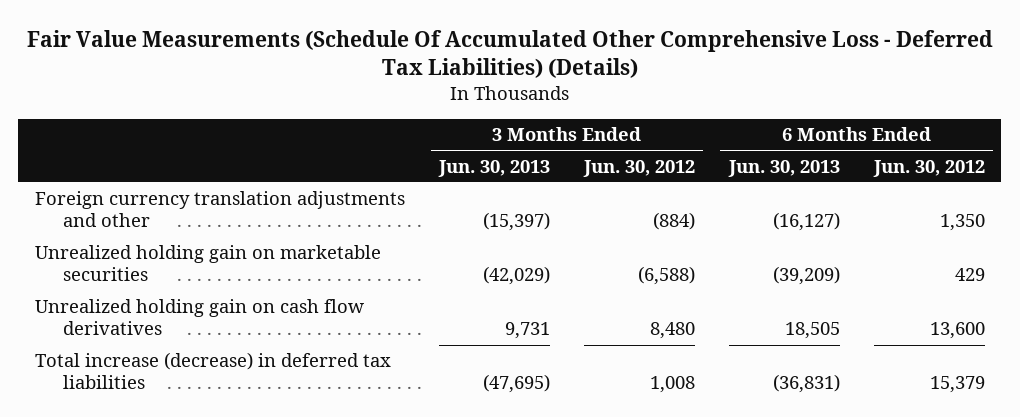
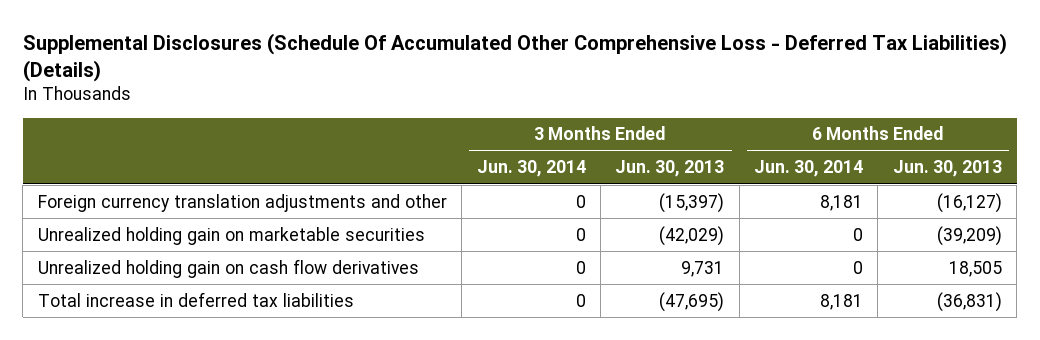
[26,29,993,79] Fair Value Measurements (Schedule Of Accumulated Other Comprehensive Loss - Deferred Tax Liabilities) (Details) -> [22,32,1007,82] Supplemental Disclosures (Schedule Of Accumulated Other Comprehensive Loss - Deferred Tax Liabilities) (Details)
[582,159,695,177] Jun. 30, 2012 -> none
[872,159,985,177] Jun. 30, 2012 -> none
none -> [476,160,586,178] Jun. 30, 2014
none -> [754,160,864,178] Jun. 30, 2014
[35,352,392,390] Total increase (decrease) in deferred tax liabilities -> [37,291,354,307] Total increase in deferred tax liabilities

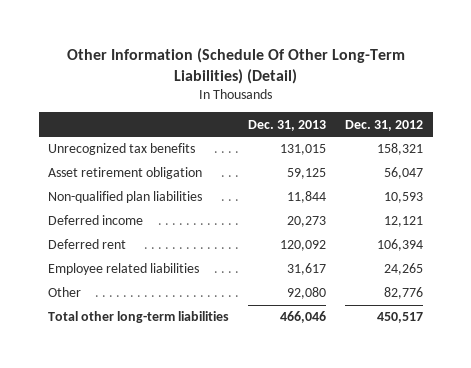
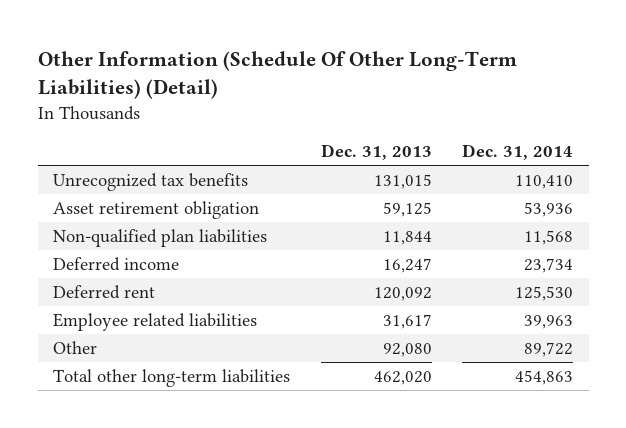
[345,119,424,131] Dec. 31, 2012 -> none
none -> [462,144,574,161] Dec. 31, 2014
[287,216,327,228] 20,273 -> [382,257,432,273] 16,247
[280,311,327,324] 466,046 -> [373,370,432,385] 462,020

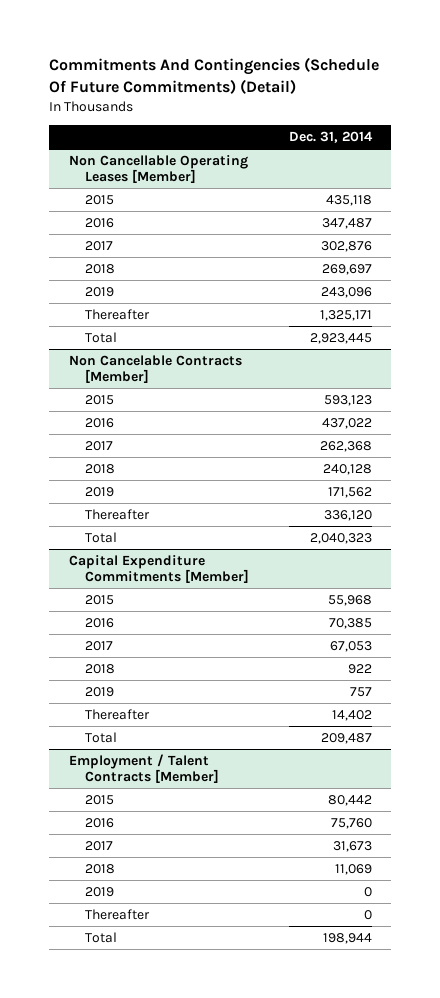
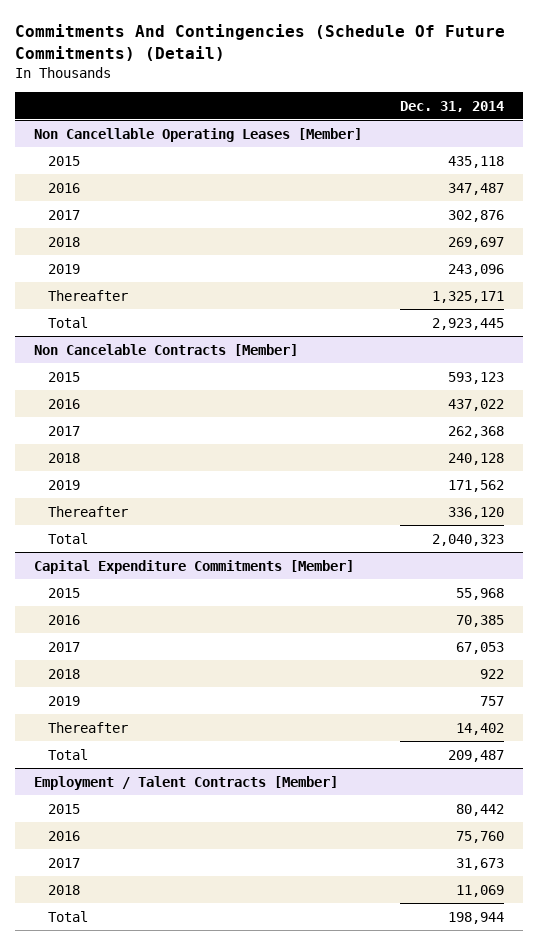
[84,886,114,897] 2019 -> none
[84,908,150,920] Thereafter -> none

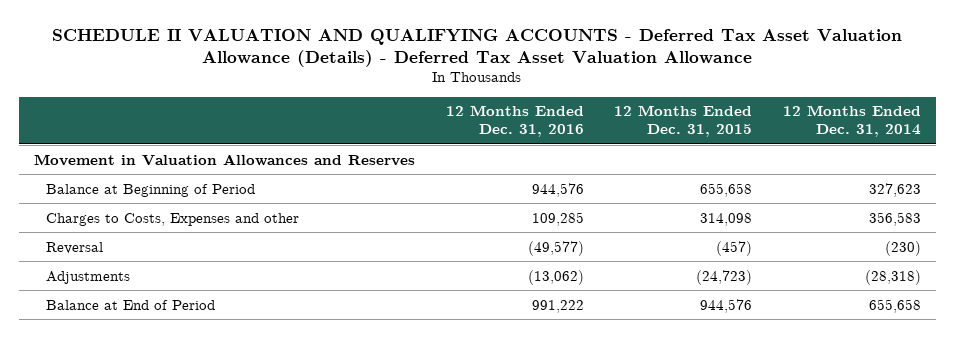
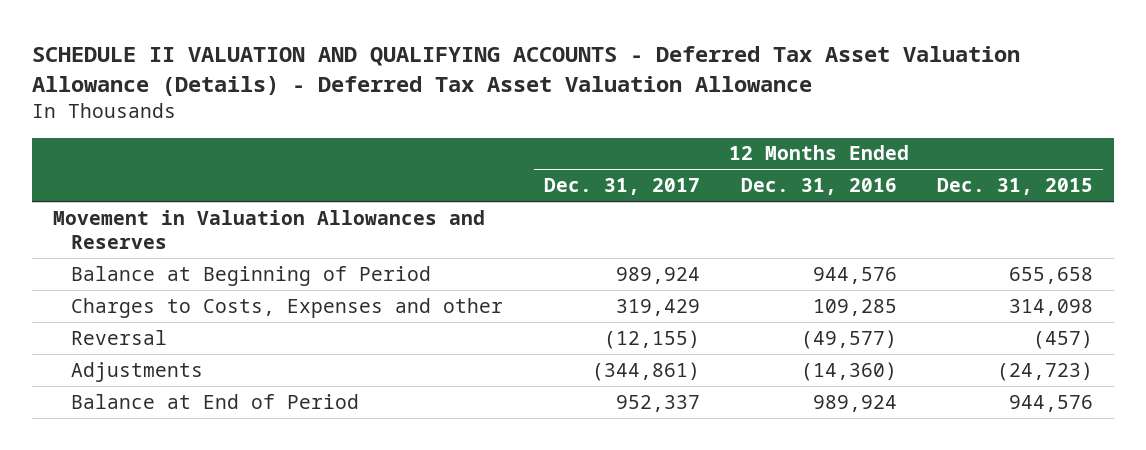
[782,105,921,138] 12 Months Ended Dec. 31, 2014 -> none
none -> [543,178,700,196] Dec. 31, 2017
[527,269,584,285] (13,062) -> [800,361,897,381] (14,360)
[531,299,584,313] 991,222 -> [812,394,897,412] 989,924

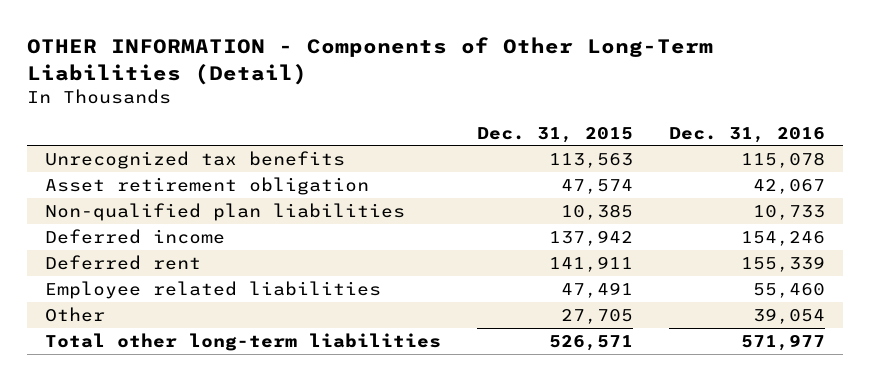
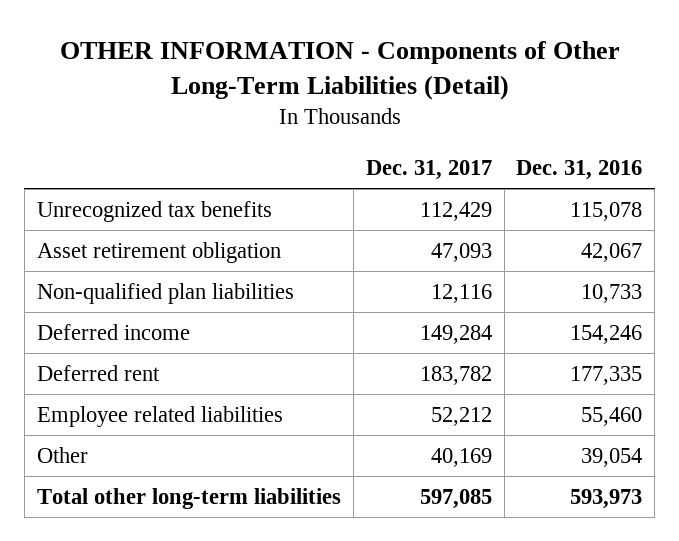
[476,126,633,143] Dec. 31, 2015 -> none
none -> [365,159,492,180] Dec. 31, 2017
[741,255,826,272] 155,339 -> [570,366,643,386] 177,335
[741,333,826,351] 571,977 -> [570,489,643,510] 593,973

